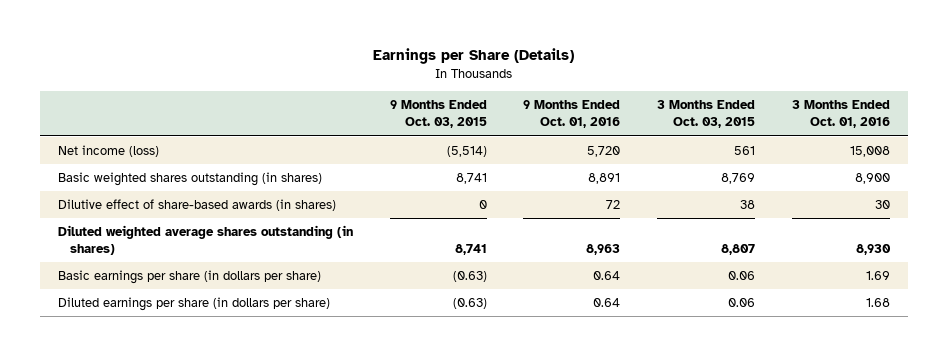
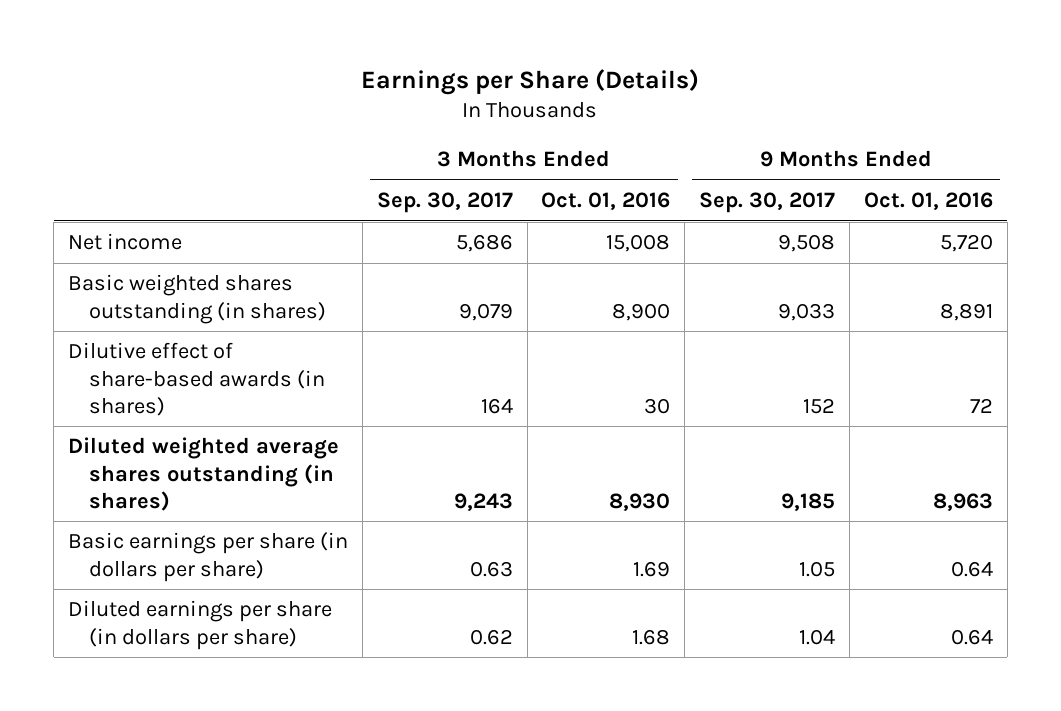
[389,100,487,129] 9 Months Ended Oct. 03, 2015 -> none
[657,100,756,129] 3 Months Ended Oct. 03, 2015 -> none
none -> [376,192,513,214] Sep. 30, 2017
none -> [699,192,836,214] Sep. 30, 2017
[57,145,159,158] Net income (loss) -> [68,233,183,251] Net income

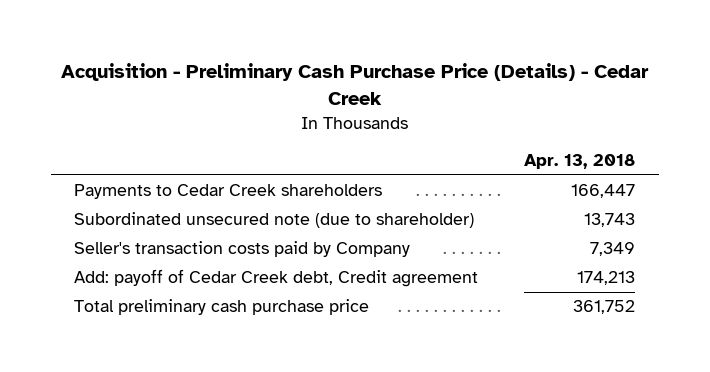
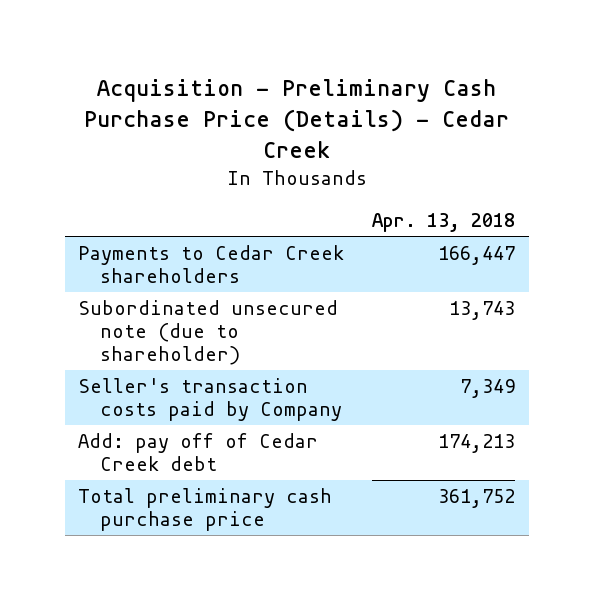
[74,269,479,288] Add: payoff of Cedar Creek debt, Credit agreement -> [78,432,319,471] Add: pay off of Cedar Creek debt

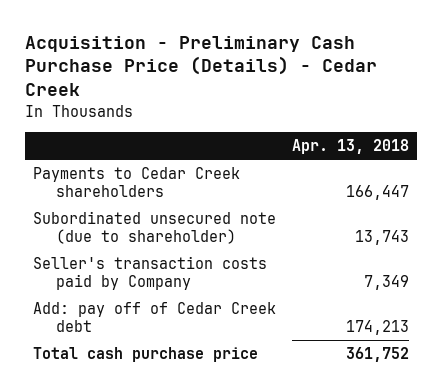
[78,487,333,531] Total preliminary cash purchase price -> [33,347,259,363] Total cash purchase price

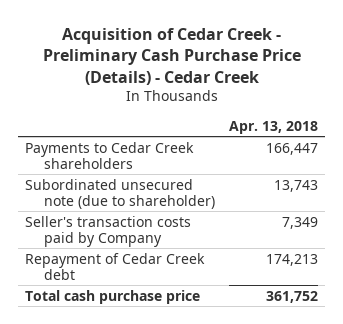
[25,35,378,97] Acquisition - Preliminary Cash Purchase Price (Details) - Cedar Creek -> [42,27,301,85] Acquisition of Cedar Creek - Preliminary Cash Purchase Price (Details) - Cedar Creek
[33,302,277,332] Add: pay off of Cedar Creek debt -> [25,252,206,280] Repayment of Cedar Creek debt

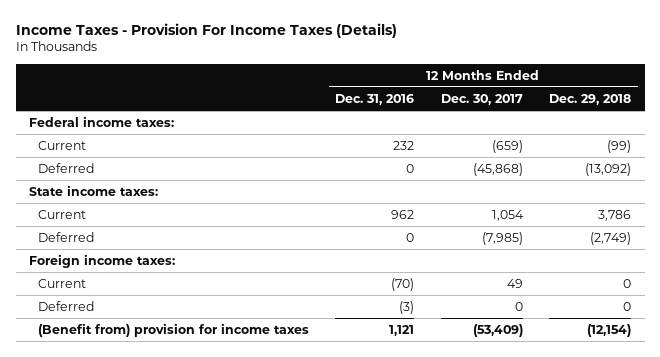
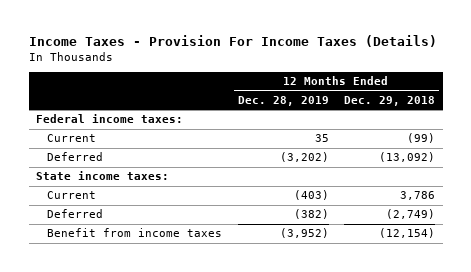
[335,93,415,105] Dec. 31, 2016 -> none
[440,93,523,105] Dec. 30, 2017 -> none
none -> [237,95,329,106] Dec. 28, 2019
[28,253,175,268] Foreign income taxes: -> none
[37,278,86,288] Current -> none
[37,300,94,311] Deferred -> none
[37,322,309,337] (Benefit from) provision for income taxes -> [47,228,223,238] Benefit from income taxes

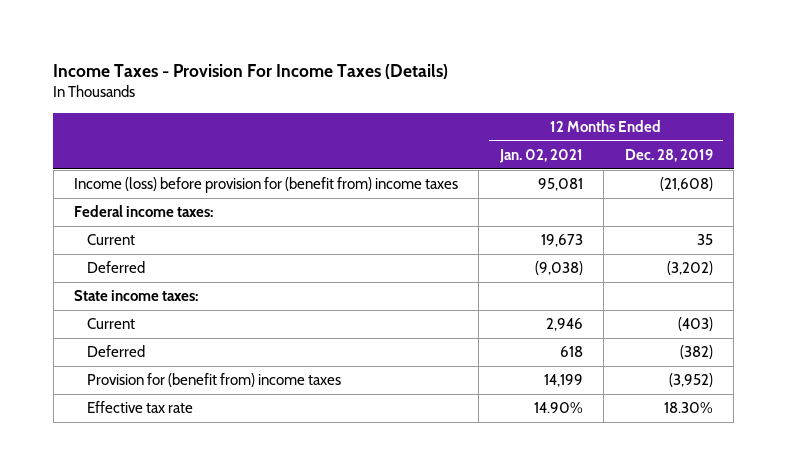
[344,95,436,106] Dec. 29, 2018 -> none
none -> [498,149,583,164] Jan. 02, 2021
none -> [74,177,459,194] Income (loss) before provision for (benefit from) income taxes
[47,228,223,238] Benefit from income taxes -> [87,373,342,388] Provision for (benefit from) income taxes
none -> [87,401,194,414] Effective tax rate

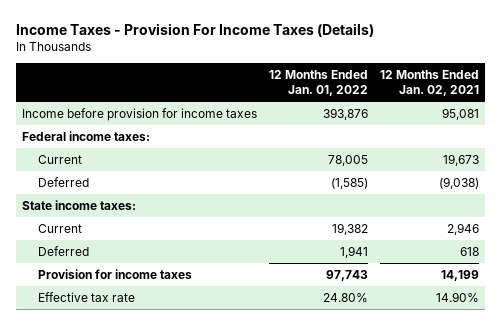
[624,149,713,163] Dec. 28, 2019 -> none
none -> [269,69,369,97] 12 Months Ended Jan. 01, 2022
[74,177,459,194] Income (loss) before provision for (benefit from) income taxes -> [21,108,257,122] Income before provision for income taxes
[87,373,342,388] Provision for (benefit from) income taxes -> [37,269,192,280] Provision for income taxes

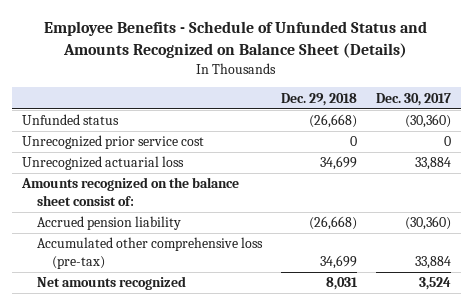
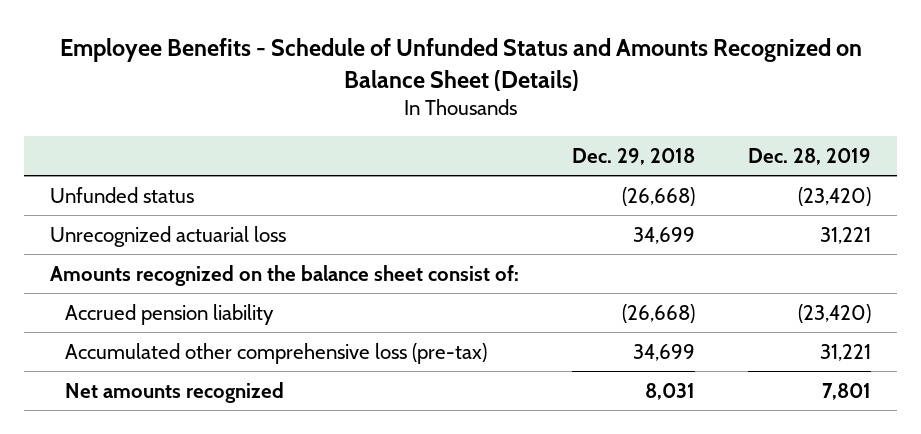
[375,92,451,106] Dec. 30, 2017 -> none
none -> [747,147,871,165] Dec. 28, 2019
[21,135,204,150] Unrecognized prior service cost -> none

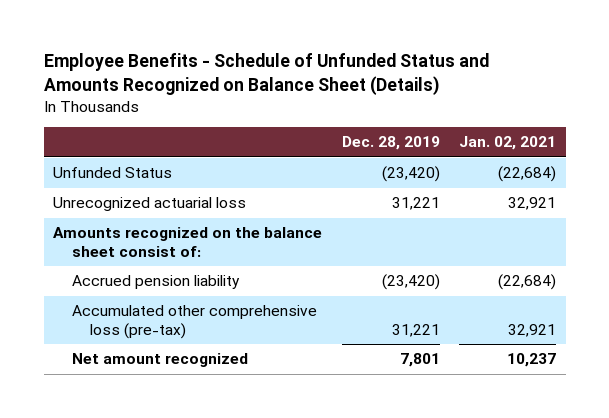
[572,147,696,165] Dec. 29, 2018 -> none
none -> [458,136,556,151] Jan. 02, 2021
[50,186,195,203] Unfunded status -> [53,167,173,179] Unfunded Status
[64,381,284,403] Net amounts recognized -> [71,353,248,368] Net amount recognized

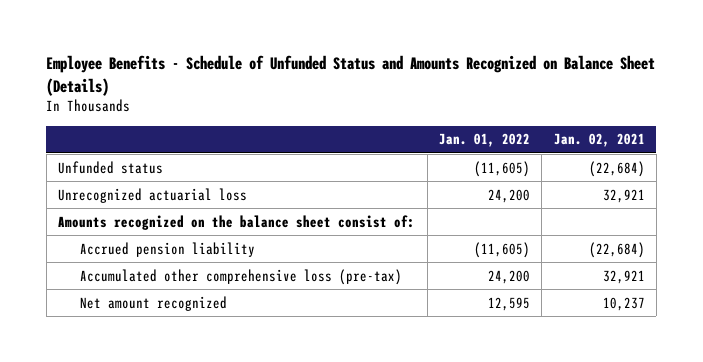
[341,136,440,151] Dec. 28, 2019 -> none
none -> [438,133,530,148] Jan. 01, 2022
[53,167,173,179] Unfunded Status -> [58,160,164,174] Unfunded status

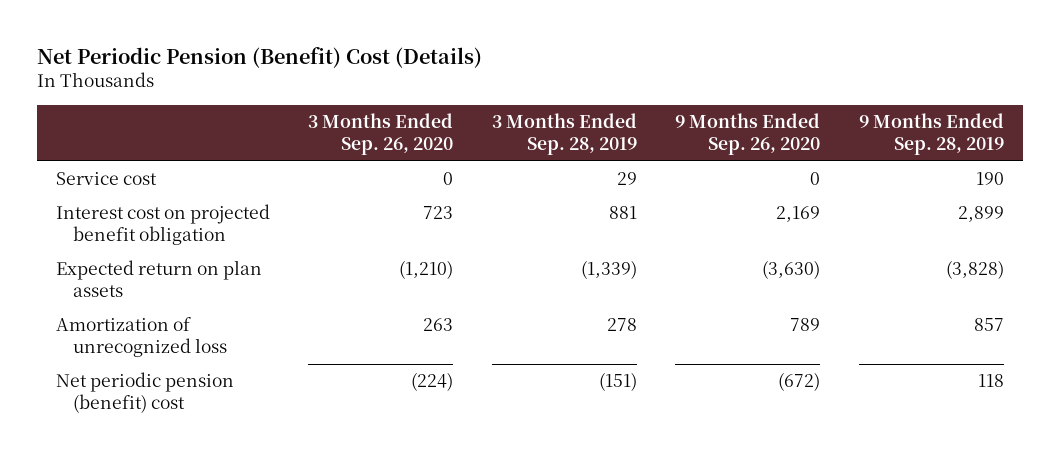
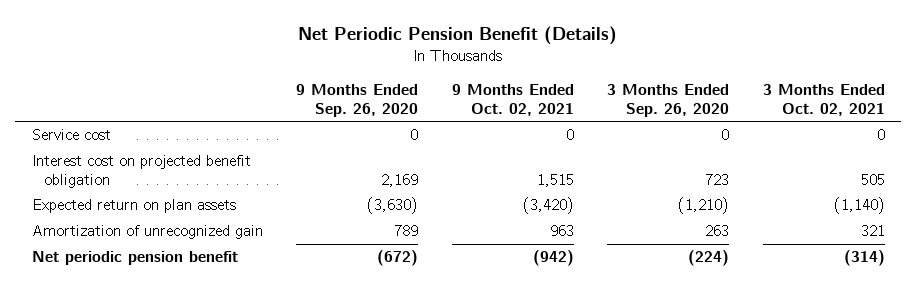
[36,46,482,68] Net Periodic Pension (Benefit) Cost (Details) -> [298,25,618,45] Net Periodic Pension Benefit (Details)
[491,112,637,156] 3 Months Ended Sep. 28, 2019 -> none
[858,112,1004,156] 9 Months Ended Sep. 28, 2019 -> none
none -> [451,84,574,116] 9 Months Ended Oct. 02, 2021
none -> [762,84,885,116] 3 Months Ended Oct. 02, 2021
[56,317,227,358] Amortization of unrecognized loss -> [32,225,264,240] Amortization of unrecognized gain
[56,372,235,414] Net periodic pension (benefit) cost -> [32,251,239,266] Net periodic pension benefit

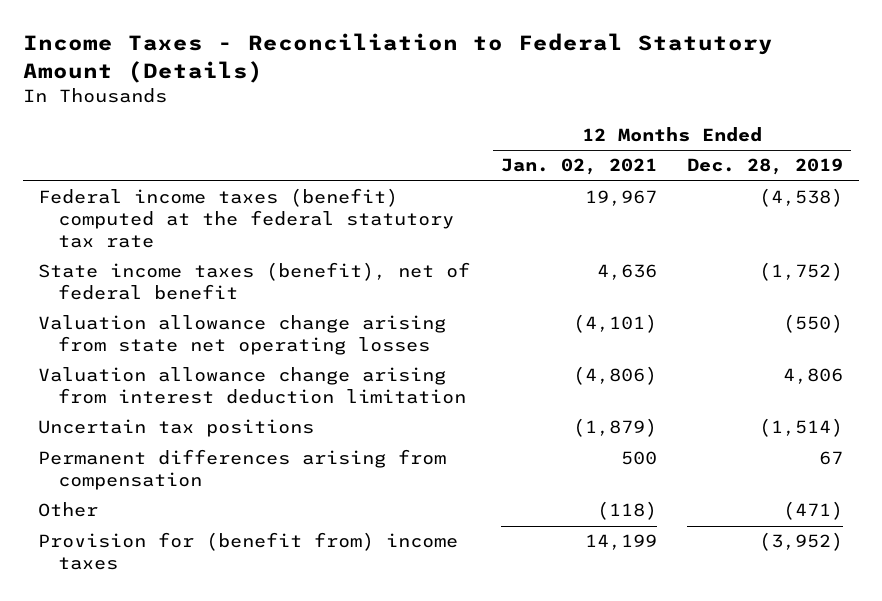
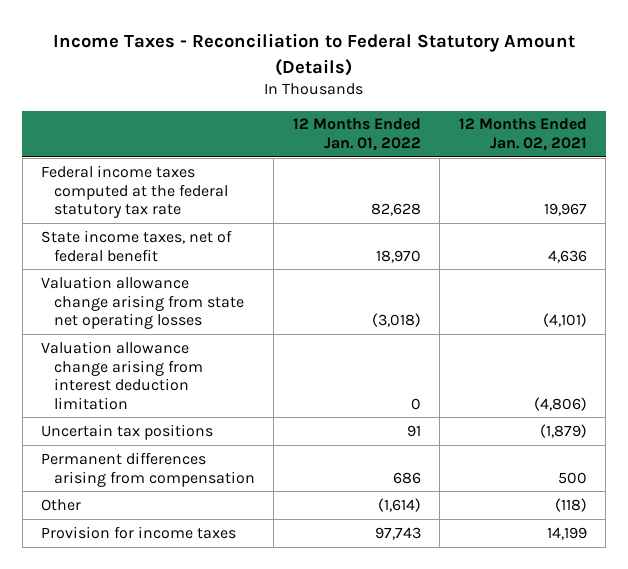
[687,158,844,176] Dec. 28, 2019 -> none
none -> [292,118,421,152] 12 Months Ended Jan. 01, 2022
[38,188,454,248] Federal income taxes (benefit) computed at the federal statutory tax rate -> [41,164,228,219] Federal income taxes computed at the federal statutory tax rate
[38,262,471,301] State income taxes (benefit), net of federal benefit -> [41,229,233,262] State income taxes, net of federal benefit
[38,532,459,571] Provision for (benefit from) income taxes -> [41,525,237,539] Provision for income taxes

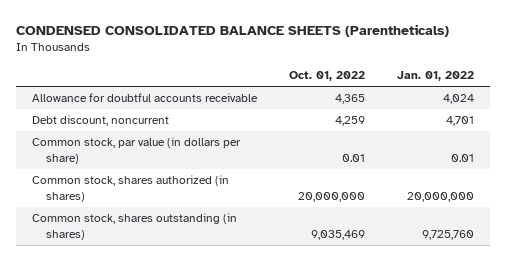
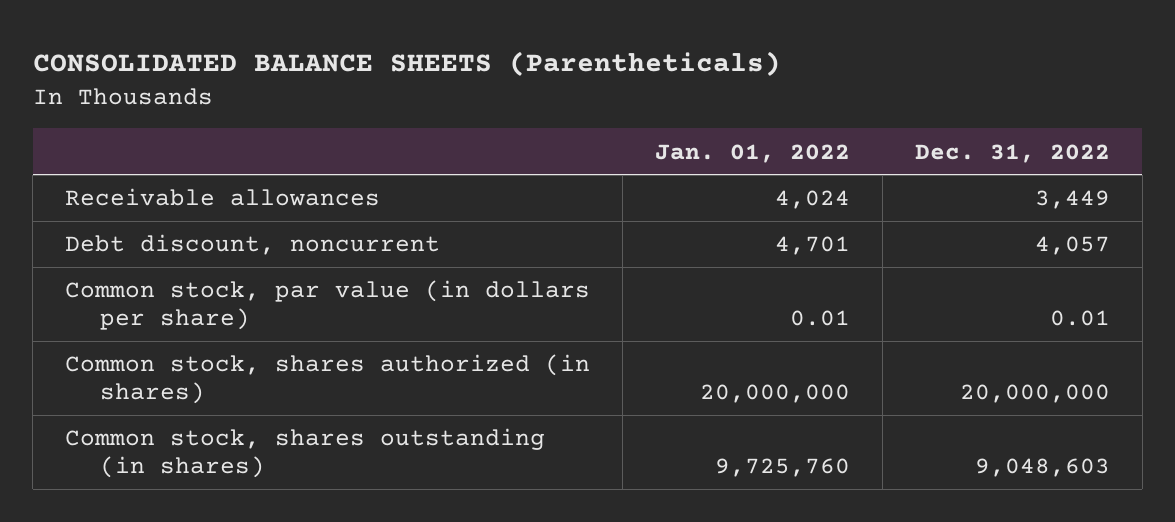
[15,23,449,37] CONDENSED CONSOLIDATED BALANCE SHEETS (Parentheticals) -> [32,50,781,76] CONSOLIDATED BALANCE SHEETS (Parentheticals)
[288,70,365,81] Oct. 01, 2022 -> none
none -> [914,143,1110,163] Dec. 31, 2022
[31,93,258,103] Allowance for doubtful accounts receivable -> [65,188,381,207] Receivable allowances

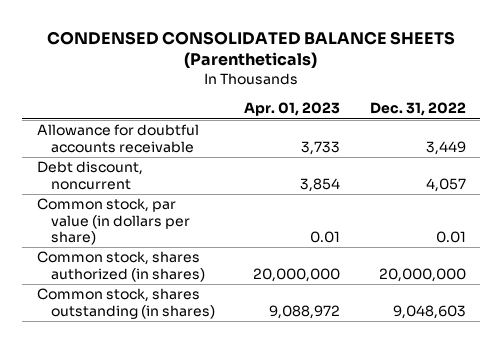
[32,50,781,76] CONSOLIDATED BALANCE SHEETS (Parentheticals) -> [47,30,456,69] CONDENSED CONSOLIDATED BALANCE SHEETS (Parentheticals)
[655,143,851,163] Jan. 01, 2022 -> none
none -> [244,102,341,117] Apr. 01, 2023
[65,188,381,207] Receivable allowances -> [37,124,200,153] Allowance for doubtful accounts receivable

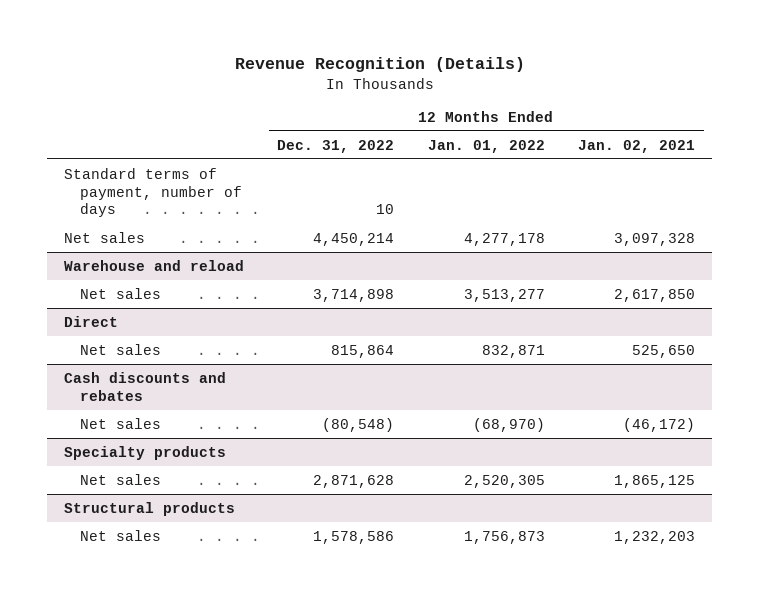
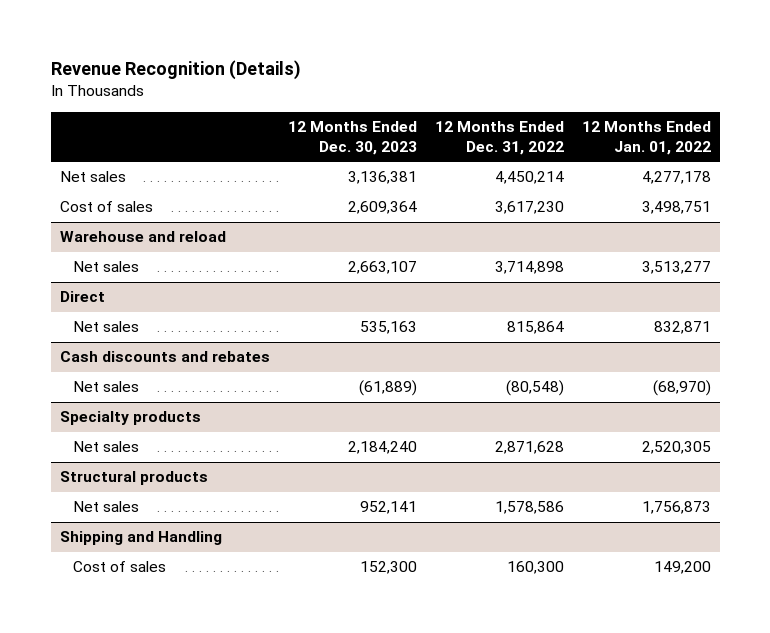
[578,139,696,153] Jan. 02, 2021 -> none
none -> [287,121,417,155] 12 Months Ended Dec. 30, 2023
[63,167,243,218] Standard terms of payment, number of days -> none
none -> [59,201,153,213] Cost of sales
none -> [59,531,222,546] Shipping and Handling
none -> [73,561,167,573] Cost of sales

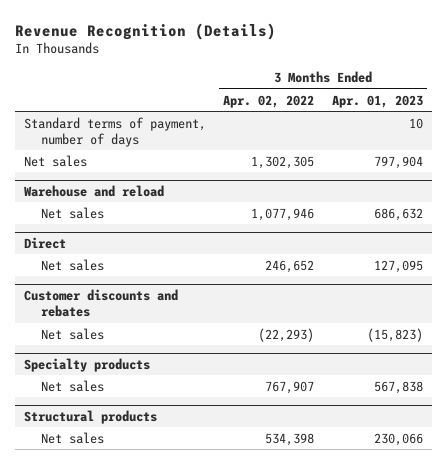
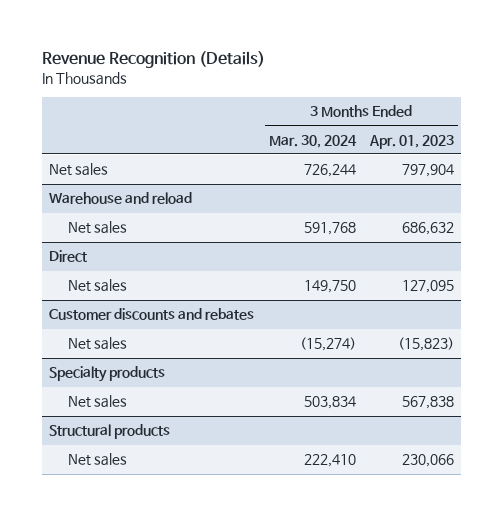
[223,94,315,108] Apr. 02, 2022 -> none
none -> [268,134,357,148] Mar. 30, 2024
[23,116,206,147] Standard terms of payment, number of days -> none

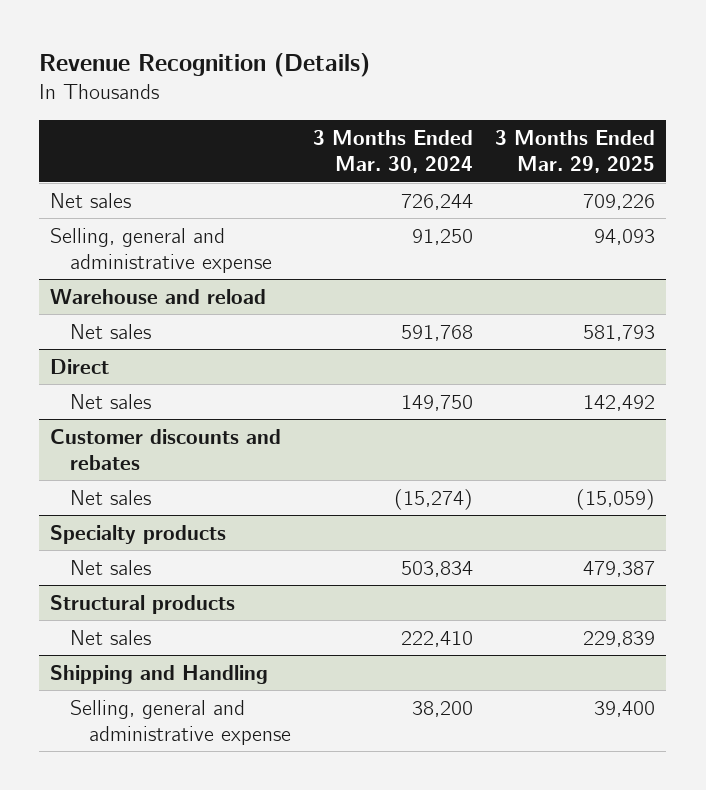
[369,134,455,149] Apr. 01, 2023 -> none
none -> [495,129,656,174] 3 Months Ended Mar. 29, 2025
none -> [50,227,272,274] Selling, general and administrative expense
none -> [50,664,269,684] Shipping and Handling
none -> [69,699,292,746] Selling, general and administrative expense

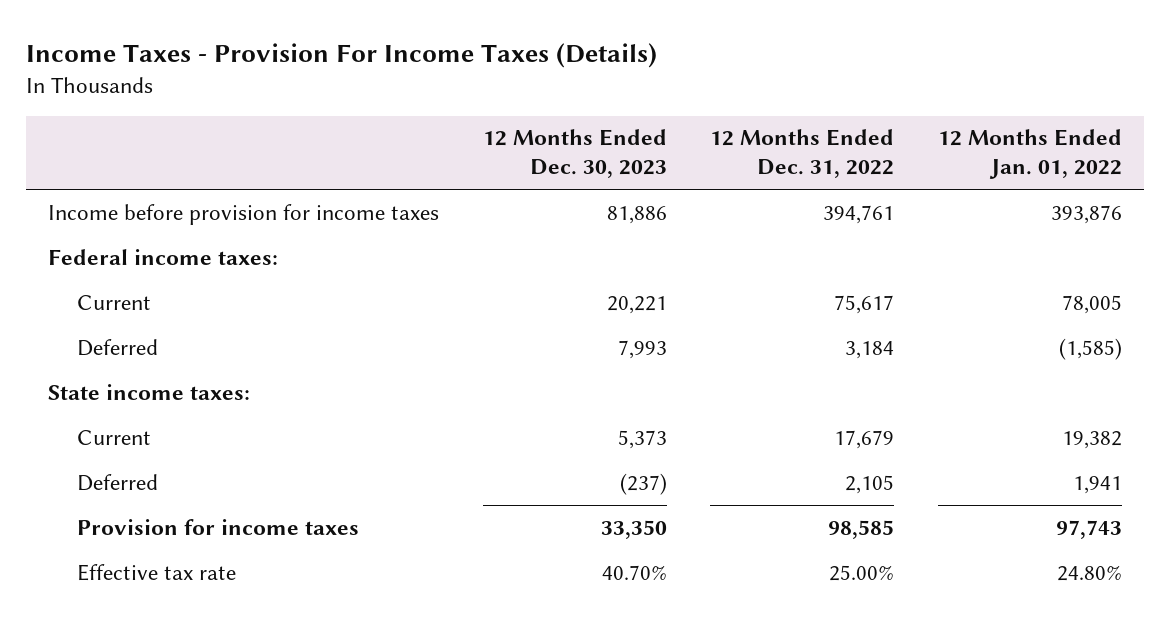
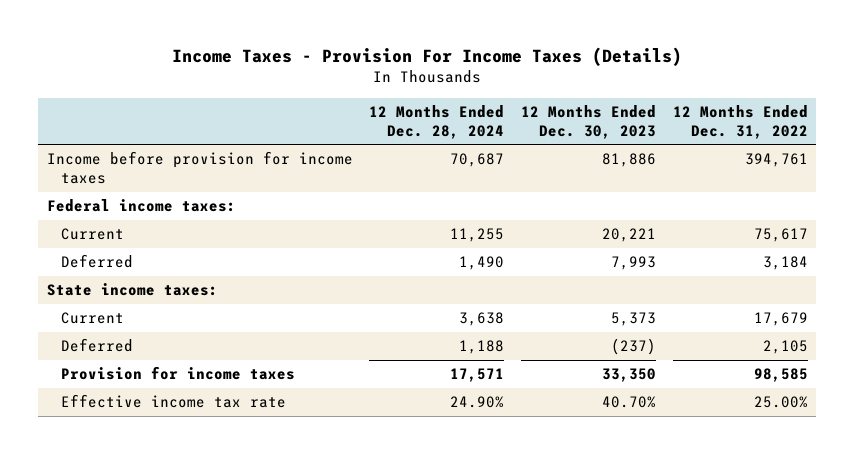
[938,129,1123,180] 12 Months Ended Jan. 01, 2022 -> none
none -> [369,104,505,139] 12 Months Ended Dec. 28, 2024
[77,563,237,581] Effective tax rate -> [60,394,286,409] Effective income tax rate

